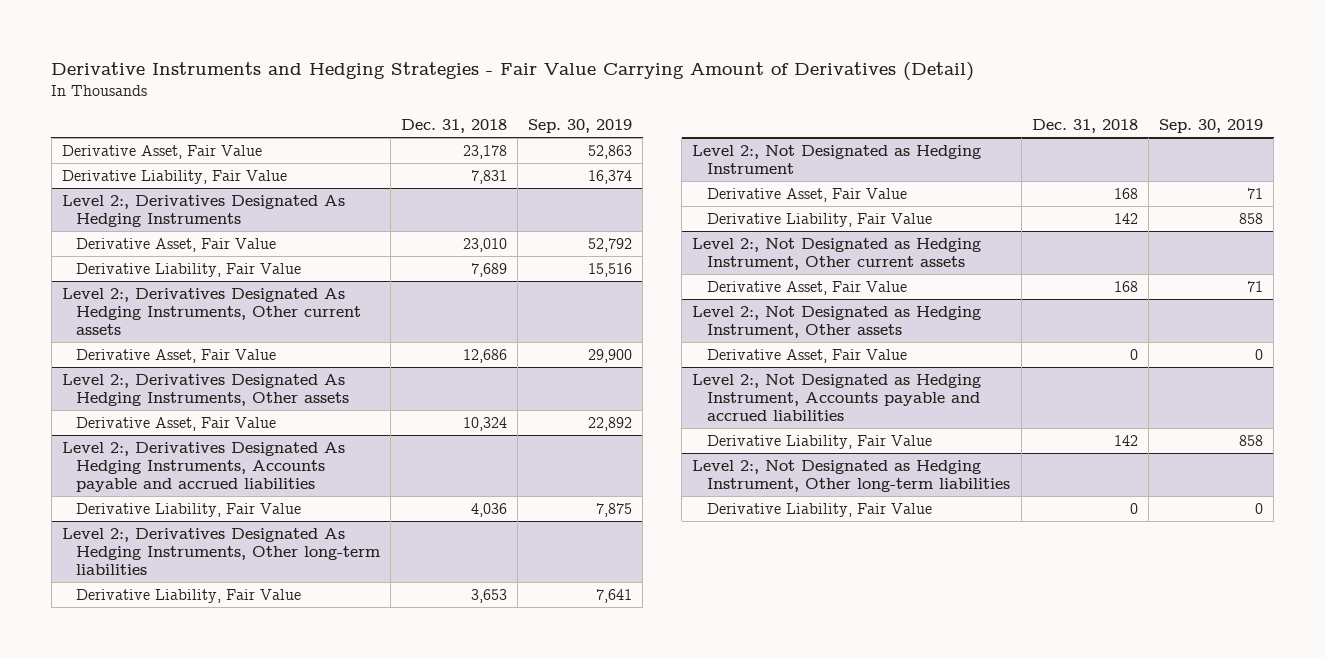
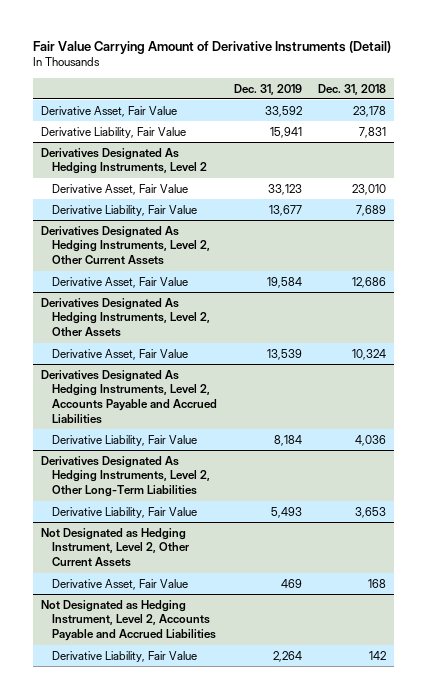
[51,62,975,82] Derivative Instruments and Hedging Strategies - Fair Value Carrying Amount of Derivatives (Detail) -> [33,40,392,54] Fair Value Carrying Amount of Derivative Instruments (Detail)
[528,118,633,133] Sep. 30, 2019 -> none
none -> [233,83,302,95] Dec. 31, 2019
[61,194,345,228] Level 2:, Derivatives Designated As Hedging Instruments -> [41,147,208,175] Derivatives Designated As Hedging Instruments, Level 2
[61,287,362,336] Level 2:, Derivatives Designated As Hedging Instruments, Other current assets -> [41,225,211,266] Derivatives Designated As Hedging Instruments, Level 2, Other Current Assets
[61,373,350,407] Level 2:, Derivatives Designated As Hedging Instruments, Other assets -> [41,297,211,338] Derivatives Designated As Hedging Instruments, Level 2, Other Assets
[61,441,345,493] Level 2:, Derivatives Designated As Hedging Instruments, Accounts payable and accrued liabilities -> [41,369,218,424] Derivatives Designated As Hedging Instruments, Level 2, Accounts Payable and Accrued Liabilities
[61,527,381,576] Level 2:, Derivatives Designated As Hedging Instruments, Other long-term liabilities -> [41,455,211,498] Derivatives Designated As Hedging Instruments, Level 2, Other Long-Term Liabilities
[692,144,982,175] Level 2:, Not Designated as Hedging Instrument -> none
[706,187,907,202] Derivative Asset, Fair Value -> none
[706,212,932,227] Derivative Liability, Fair Value -> none
[692,237,982,271] Level 2:, Not Designated as Hedging Instrument, Other current assets -> [41,527,190,568] Not Designated as Hedging Instrument, Level 2, Other Current Assets
[692,305,982,339] Level 2:, Not Designated as Hedging Instrument, Other assets -> none
[706,348,907,363] Derivative Asset, Fair Value -> none
[692,373,982,422] Level 2:, Not Designated as Hedging Instrument, Accounts payable and accrued liabilities -> [41,599,217,642] Not Designated as Hedging Instrument, Level 2, Accounts Payable and Accrued Liabilities
[692,459,1010,493] Level 2:, Not Designated as Hedging Instrument, Other long-term liabilities -> none
[706,502,932,517] Derivative Liability, Fair Value -> none

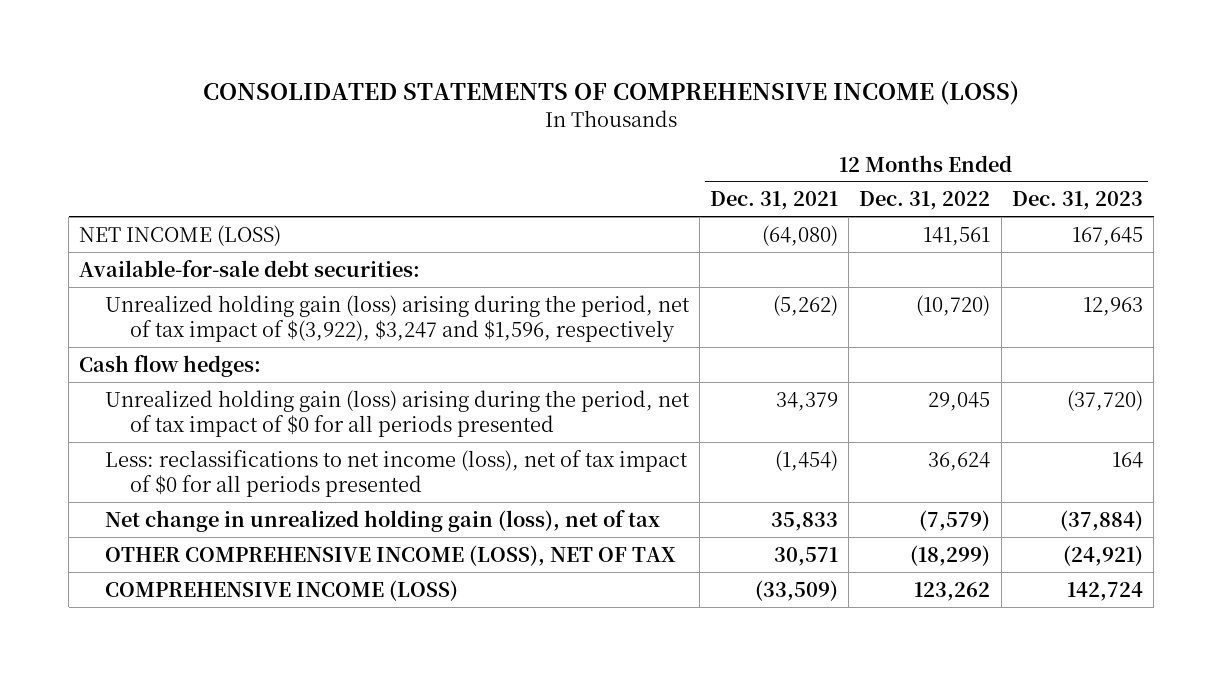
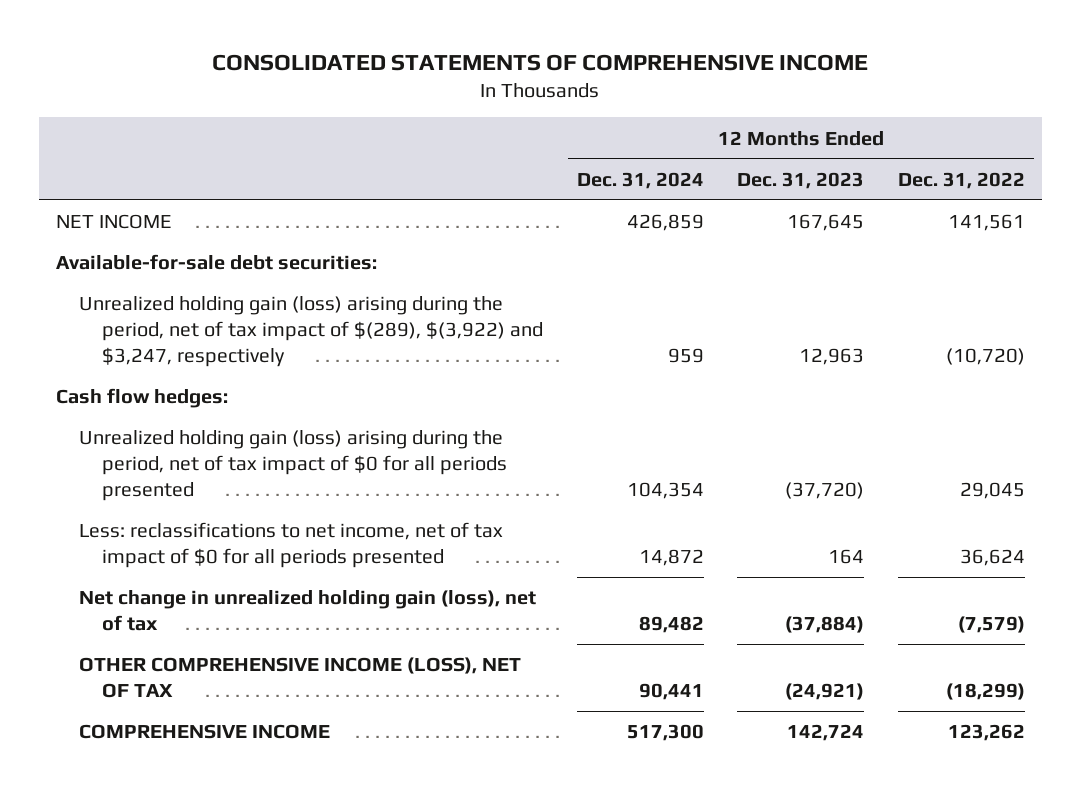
[203,80,1020,105] CONSOLIDATED STATEMENTS OF COMPREHENSIVE INCOME (LOSS) -> [212,53,869,71] CONSOLIDATED STATEMENTS OF COMPREHENSIVE INCOME
[709,191,838,211] Dec. 31, 2021 -> none
none -> [576,171,704,189] Dec. 31, 2024
[79,224,282,246] NET INCOME (LOSS) -> [55,214,172,230] NET INCOME
[104,294,690,342] Unrealized holding gain (loss) arising during the period, net of tax impact of $(3,922), $3,247 and $1,596, respectively -> [78,296,544,367] Unrealized holding gain (loss) arising during the period, net of tax impact of $(289), $(3,922) and $3,247, respectively
[104,449,688,497] Less: reclassifications to net income (loss), net of tax impact of $0 for all periods presented -> [78,522,503,568] Less: reclassifications to net income, net of tax impact of $0 for all periods presented
[104,579,458,601] COMPREHENSIVE INCOME (LOSS) -> [78,724,330,740] COMPREHENSIVE INCOME

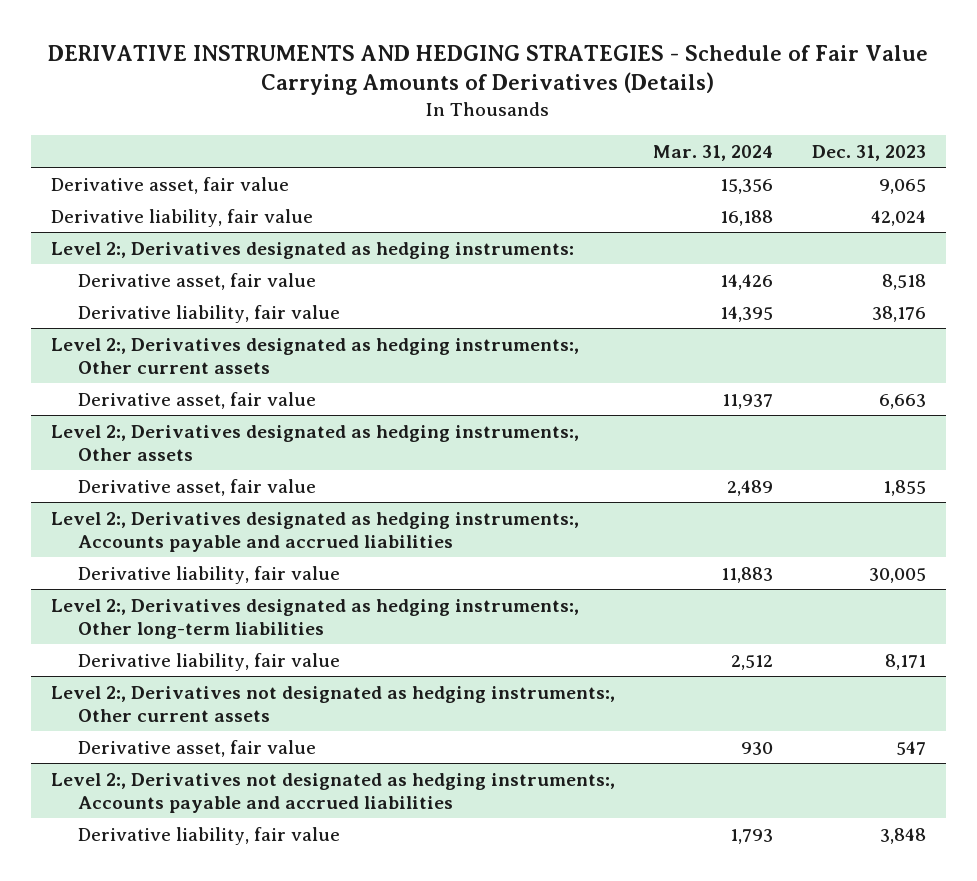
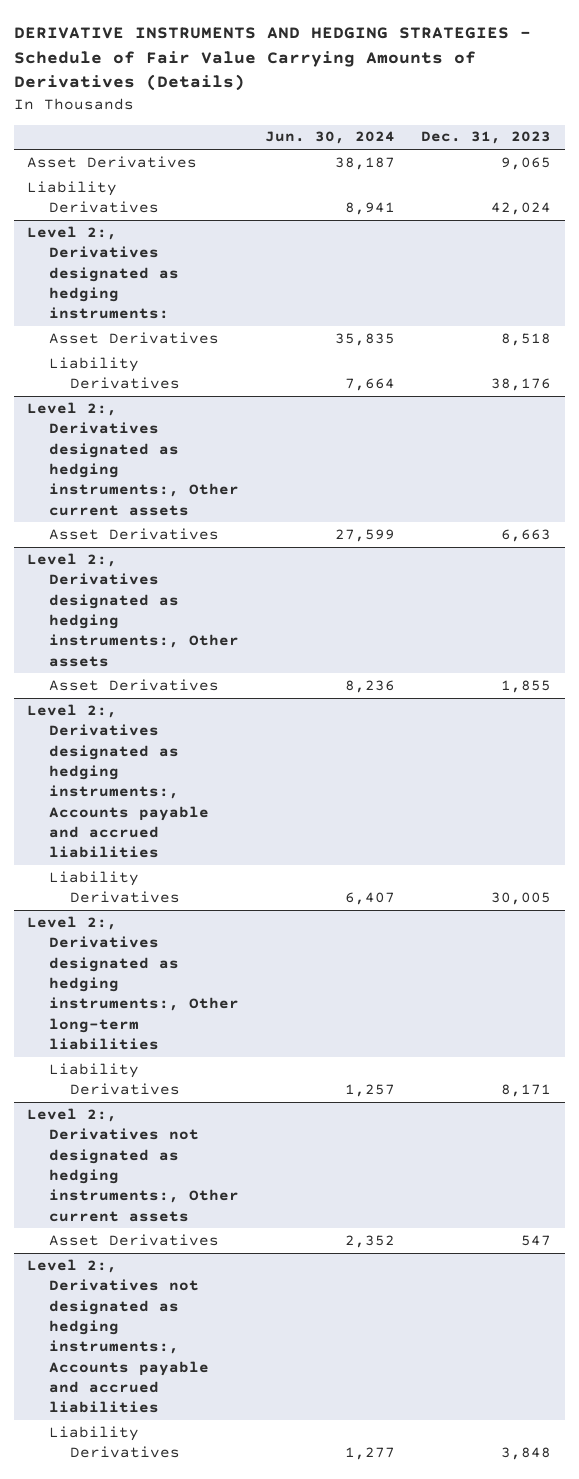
[653,144,774,161] Mar. 31, 2024 -> none
none -> [265,131,396,145] Jun. 30, 2024
[50,176,289,194] Derivative asset, fair value -> [27,155,198,168] Asset Derivatives
[50,208,313,227] Derivative liability, fair value -> [27,180,159,214] Liability Derivatives
[78,272,317,290] Derivative asset, fair value -> [48,331,219,344] Asset Derivatives
[78,304,341,323] Derivative liability, fair value -> [48,356,181,390] Liability Derivatives
[78,391,317,409] Derivative asset, fair value -> [48,527,219,540] Asset Derivatives
[78,478,317,496] Derivative asset, fair value -> [48,678,219,691] Asset Derivatives
[78,565,341,584] Derivative liability, fair value -> [48,870,181,904] Liability Derivatives
[78,652,341,671] Derivative liability, fair value -> [48,1062,181,1096] Liability Derivatives
[78,739,317,757] Derivative asset, fair value -> [48,1233,219,1246] Asset Derivatives
[78,826,341,845] Derivative liability, fair value -> [48,1425,181,1459] Liability Derivatives

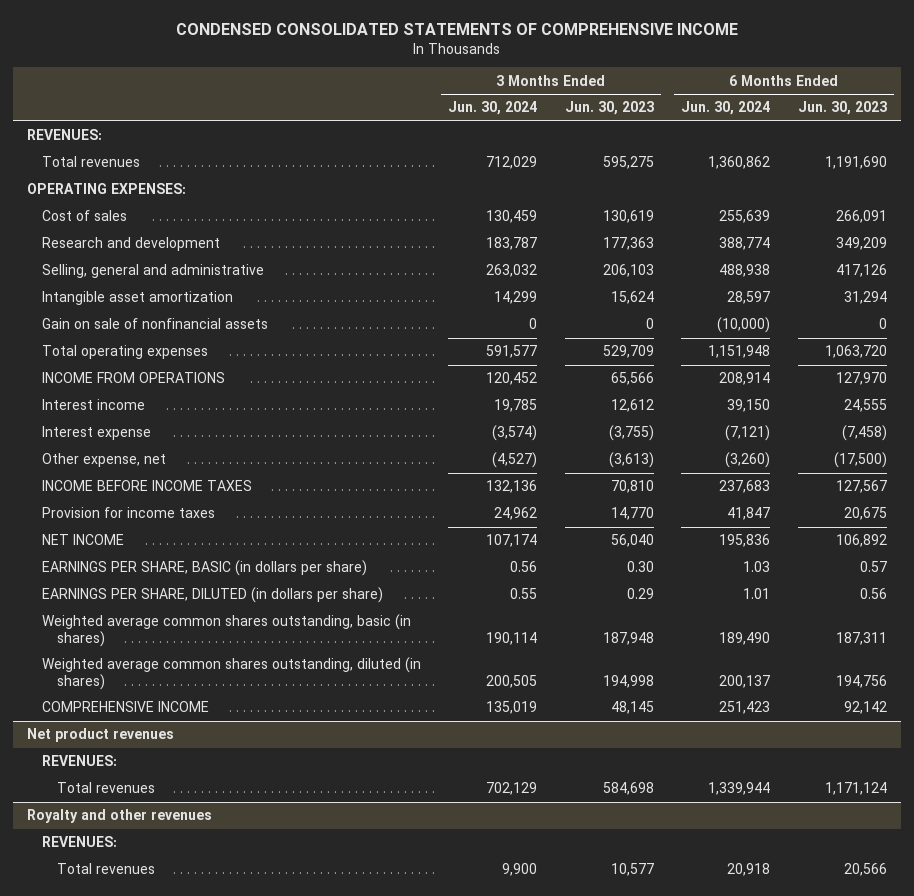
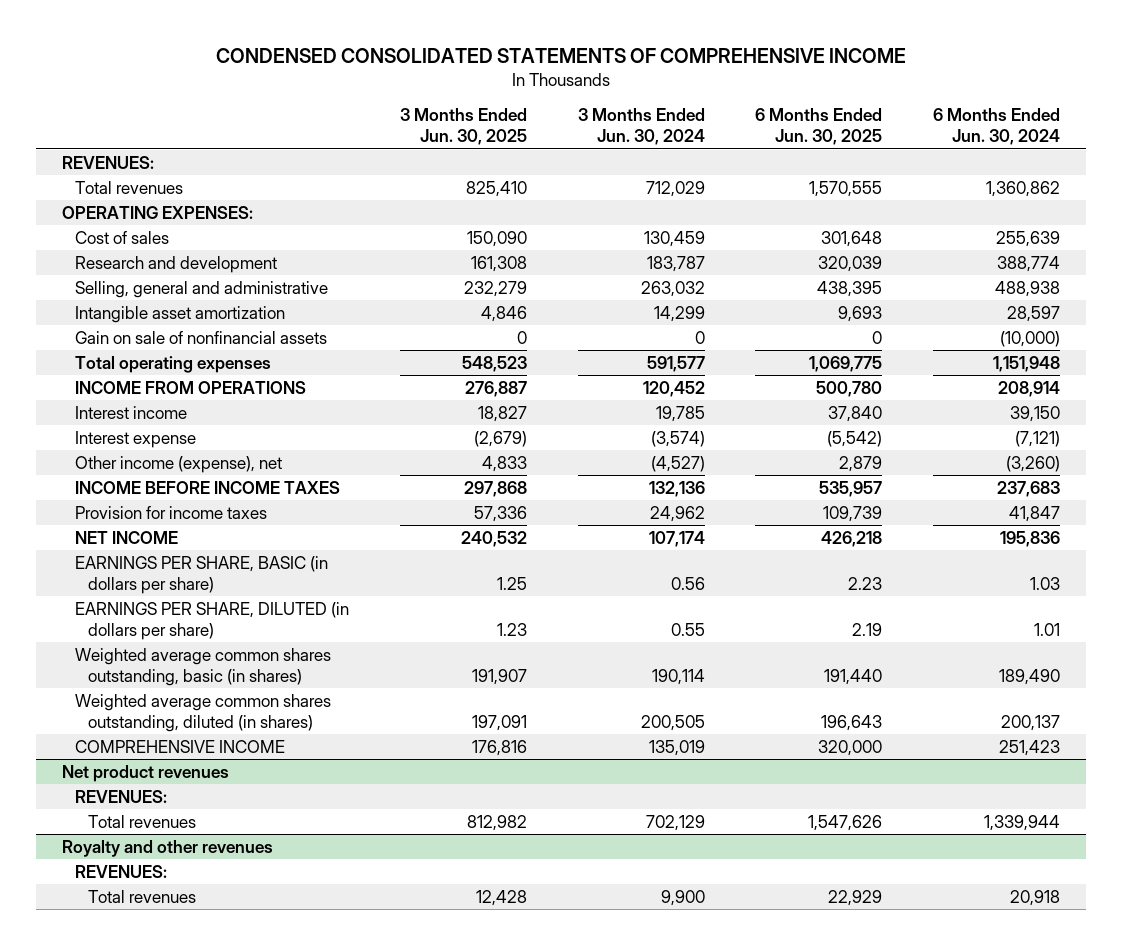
[564,101,654,116] Jun. 30, 2023 -> none
[797,101,887,116] Jun. 30, 2023 -> none
none -> [399,108,527,146] 3 Months Ended Jun. 30, 2025
none -> [755,108,883,146] 6 Months Ended Jun. 30, 2025
[41,453,166,468] Other expense, net -> [74,455,282,473] Other income (expense), net

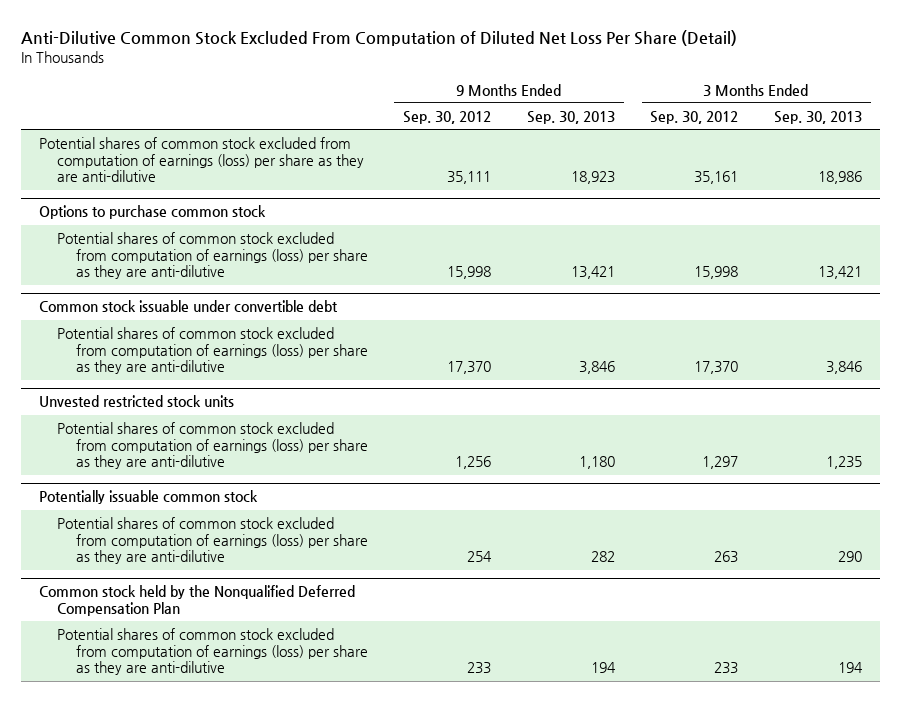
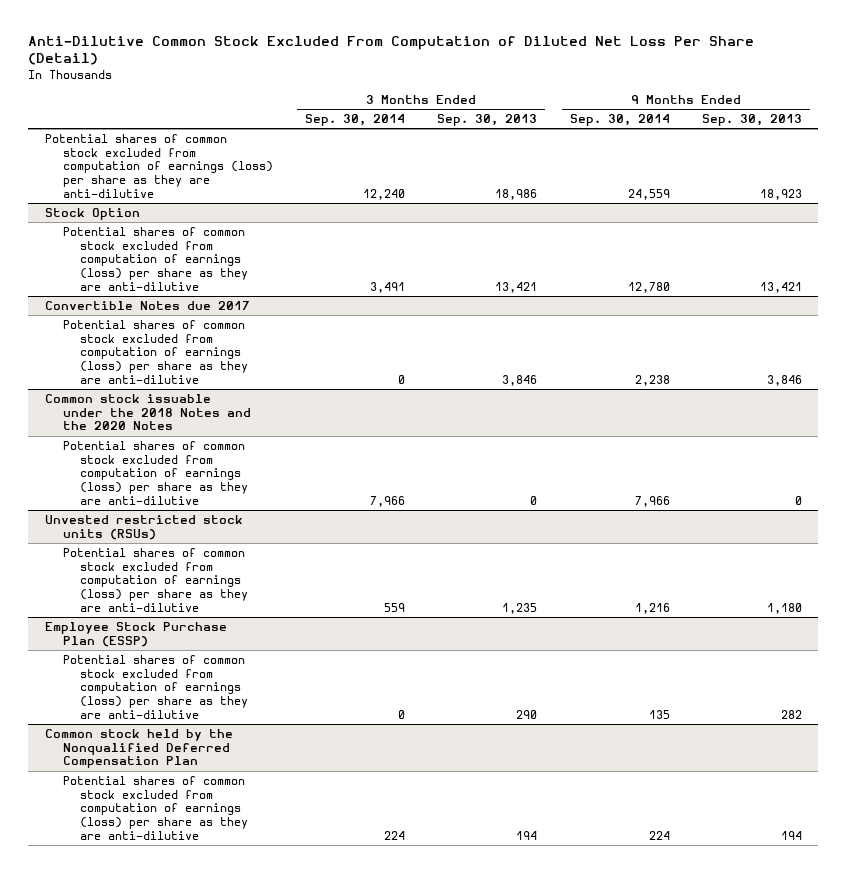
[403,111,492,125] Sep. 30, 2012 -> none
[650,111,739,125] Sep. 30, 2012 -> none
none -> [304,113,405,126] Sep. 30, 2014
none -> [569,113,670,126] Sep. 30, 2014
[39,205,267,220] Options to purchase common stock -> none
none -> [44,207,140,220] Stock Option
[39,300,339,313] Common stock issuable under convertible debt -> none
none -> [44,300,250,310] Convertible Notes due 2017
none -> [44,393,251,431] Common stock issuable under the 2018 Notes and the 2020 Notes
none -> [62,440,249,505] Potential shares of common stock excluded from computation of earnings (loss) per share as they are anti-dilutive
[39,395,235,408] Unvested restricted stock units -> [44,514,243,540] Unvested restricted stock units (RSUs)
[39,490,259,505] Potentially issuable common stock -> none
none -> [44,621,227,647] Employee Stock Purchase Plan (ESSP)

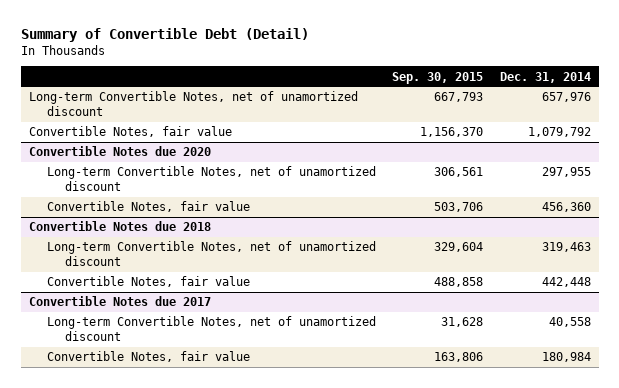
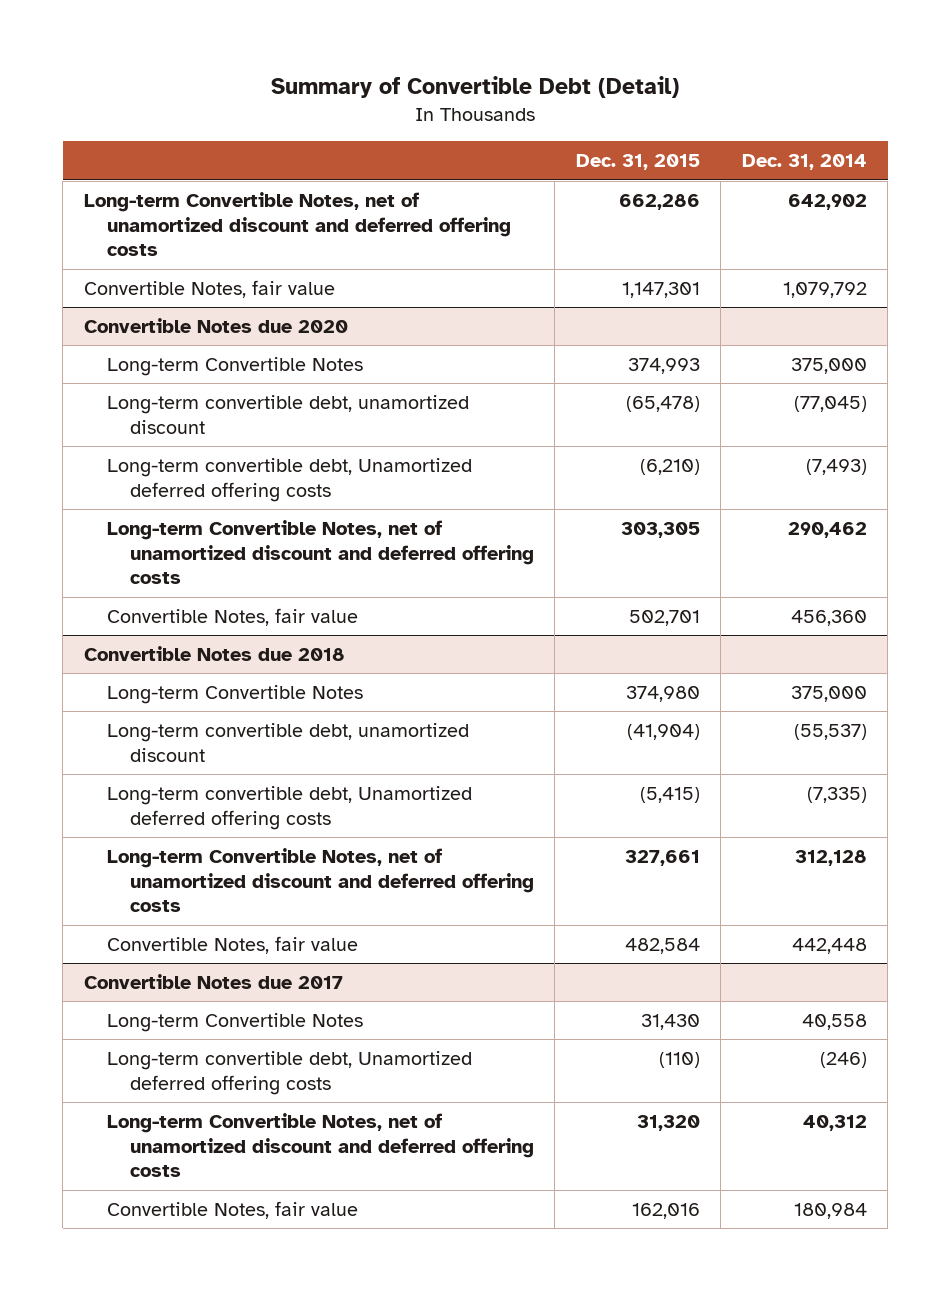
[392,71,484,84] Sep. 30, 2015 -> none
none -> [575,154,700,171] Dec. 31, 2015
[28,91,358,117] Long-term Convertible Notes, net of unamortized discount -> [83,192,511,257] Long-term Convertible Notes, net of unamortized discount and deferred offering costs
[541,92,591,103] 657,976 -> [787,194,867,211] 642,902
none -> [106,357,363,377] Long-term Convertible Notes
none -> [106,395,469,434] Long-term convertible debt, unamortized discount
none -> [106,458,472,502] Long-term convertible debt, Unamortized deferred offering costs
[46,166,376,192] Long-term Convertible Notes, net of unamortized discount -> [106,520,534,585] Long-term Convertible Notes, net of unamortized discount and deferred offering costs
[541,167,591,178] 297,955 -> [787,522,867,539] 290,462
none -> [106,685,363,705] Long-term Convertible Notes
none -> [106,723,469,762] Long-term convertible debt, unamortized discount
none -> [106,786,472,830] Long-term convertible debt, Unamortized deferred offering costs
[46,241,376,267] Long-term Convertible Notes, net of unamortized discount -> [106,848,534,913] Long-term Convertible Notes, net of unamortized discount and deferred offering costs
[541,242,591,253] 319,463 -> [794,850,867,867] 312,128
none -> [106,1013,363,1033] Long-term Convertible Notes
none -> [106,1051,472,1095] Long-term convertible debt, Unamortized deferred offering costs
[46,316,376,342] Long-term Convertible Notes, net of unamortized discount -> [106,1113,534,1178] Long-term Convertible Notes, net of unamortized discount and deferred offering costs
[548,317,591,328] 40,558 -> [802,1115,867,1132] 40,312

